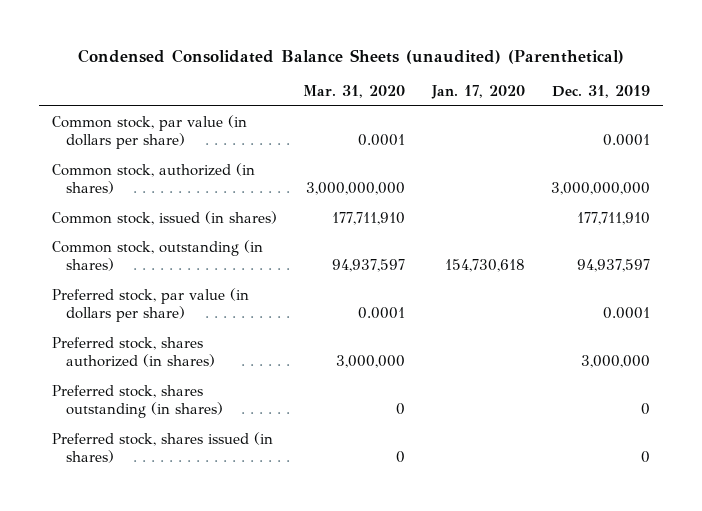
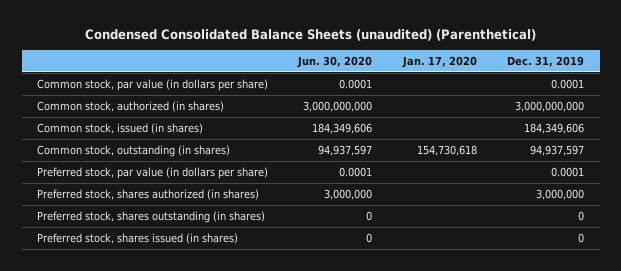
[303,85,406,99] Mar. 31, 2020 -> none
none -> [297,55,373,68] Jun. 30, 2020
[576,211,650,225] 177,711,910 -> [524,123,585,135] 184,349,606

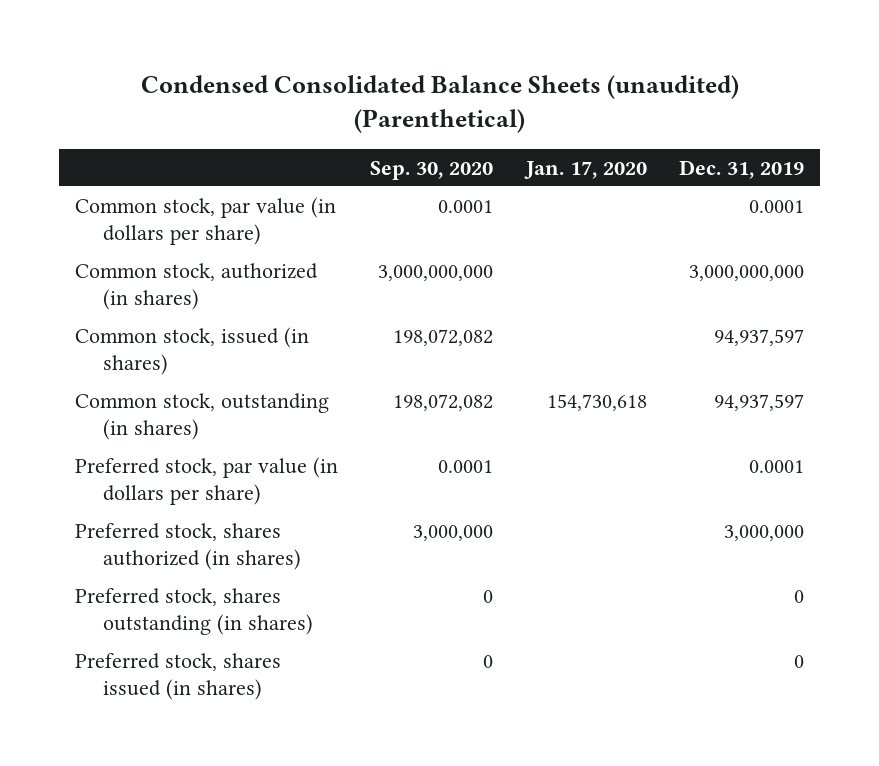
[297,55,373,68] Jun. 30, 2020 -> none
none -> [370,160,494,180] Sep. 30, 2020
[524,123,585,135] 184,349,606 -> [714,328,805,346] 94,937,597

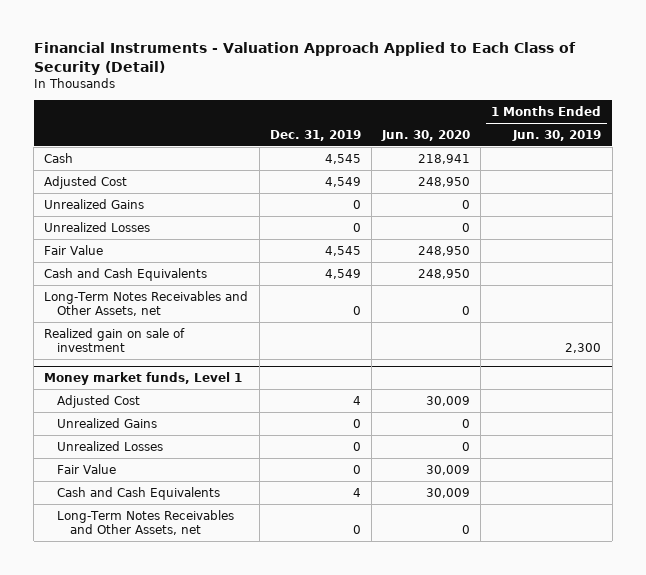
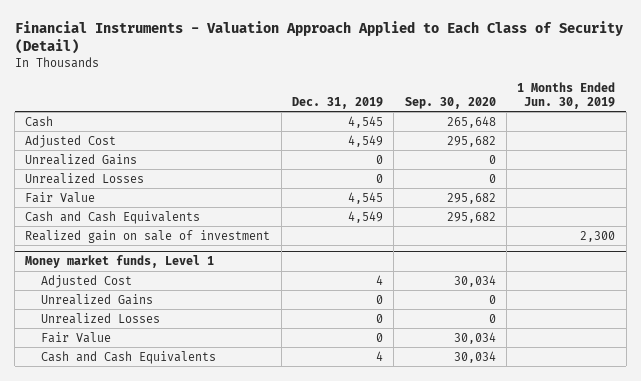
[381,129,471,141] Jun. 30, 2020 -> none
none -> [404,96,496,109] Sep. 30, 2020
[44,290,249,317] Long-Term Notes Receivables and Other Assets, net -> none
[57,509,235,536] Long-Term Notes Receivables and Other Assets, net -> none

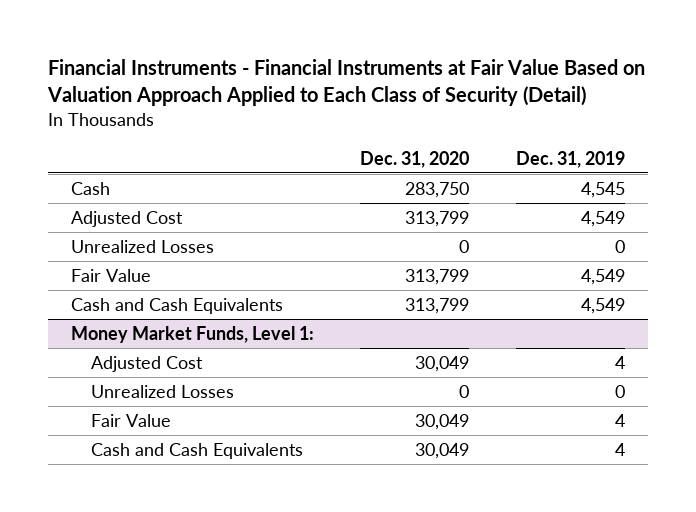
[14,20,623,55] Financial Instruments - Valuation Approach Applied to Each Class of Security (Detail) -> [46,59,645,107] Financial Instruments - Financial Instruments at Fair Value Based on Valuation Approach Applied to Each Class of Security (Detail)
[404,96,496,109] Sep. 30, 2020 -> none
[517,82,616,109] 1 Months Ended Jun. 30, 2019 -> none
none -> [360,150,470,168] Dec. 31, 2020
[25,153,138,165] Unrealized Gains -> none
[348,191,384,204] 4,545 -> [580,268,625,285] 4,549
[25,229,271,243] Realized gain on sale of investment -> none
[25,255,215,269] Money market funds, Level 1 -> [71,325,315,343] Money Market Funds, Level 1:
[41,293,154,305] Unrealized Gains -> none
[376,332,384,342] 0 -> [614,413,625,427] 4

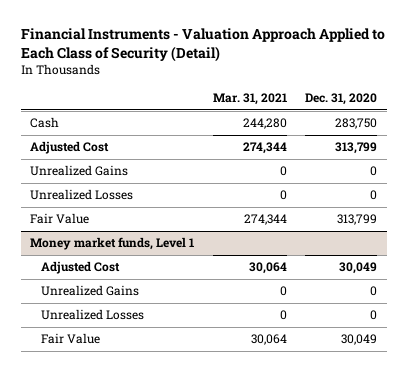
[46,59,645,107] Financial Instruments - Financial Instruments at Fair Value Based on Valuation Approach Applied to Each Class of Security (Detail) -> [20,28,385,62] Financial Instruments - Valuation Approach Applied to Each Class of Security (Detail)
[515,150,625,168] Dec. 31, 2019 -> none
none -> [212,93,287,106] Mar. 31, 2021
none -> [30,165,129,177] Unrealized Gains
[71,297,284,314] Cash and Cash Equivalents -> none
[71,325,315,343] Money Market Funds, Level 1: -> [30,237,195,251] Money market funds, Level 1
none -> [40,285,139,297] Unrealized Gains
[90,442,303,459] Cash and Cash Equivalents -> none

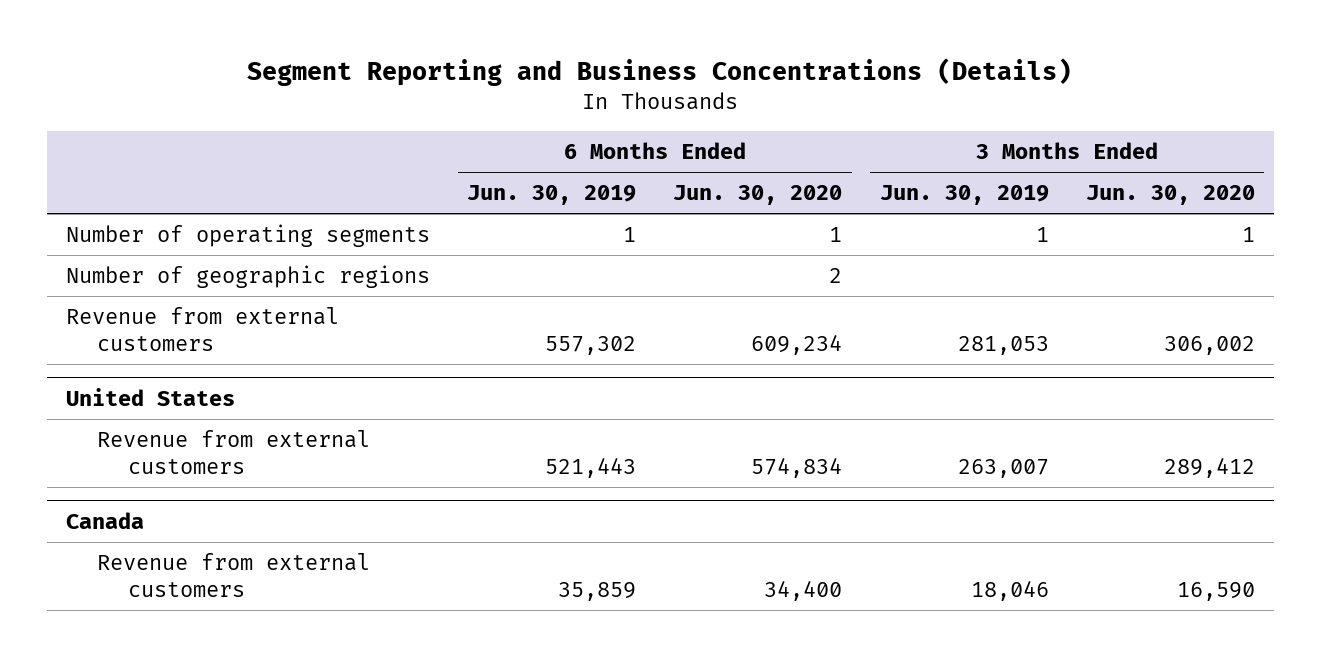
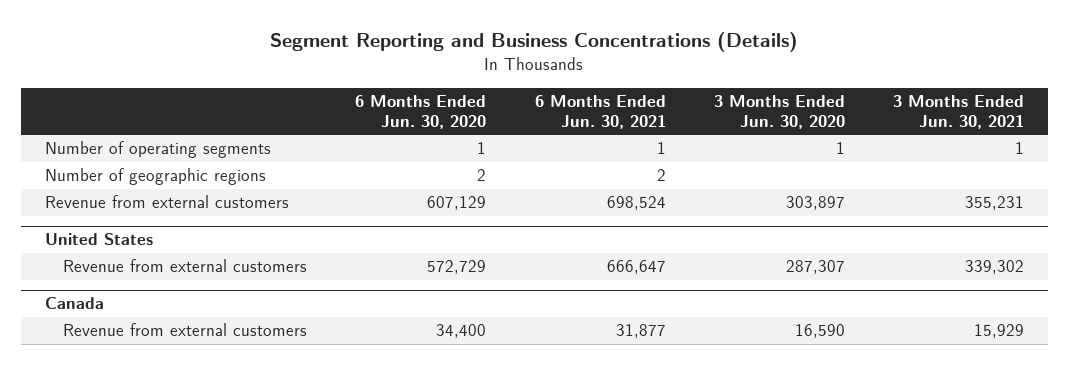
[467,185,637,206] Jun. 30, 2019 -> none
[879,185,1049,206] Jun. 30, 2019 -> none
none -> [534,95,666,130] 6 Months Ended Jun. 30, 2021
none -> [892,95,1024,130] 3 Months Ended Jun. 30, 2021
[751,335,843,356] 609,234 -> [427,196,487,211] 607,129
[1164,336,1256,356] 306,002 -> [785,196,845,211] 303,897
[751,458,843,479] 574,834 -> [427,260,487,275] 572,729
[1164,458,1256,479] 289,412 -> [785,260,845,275] 287,307

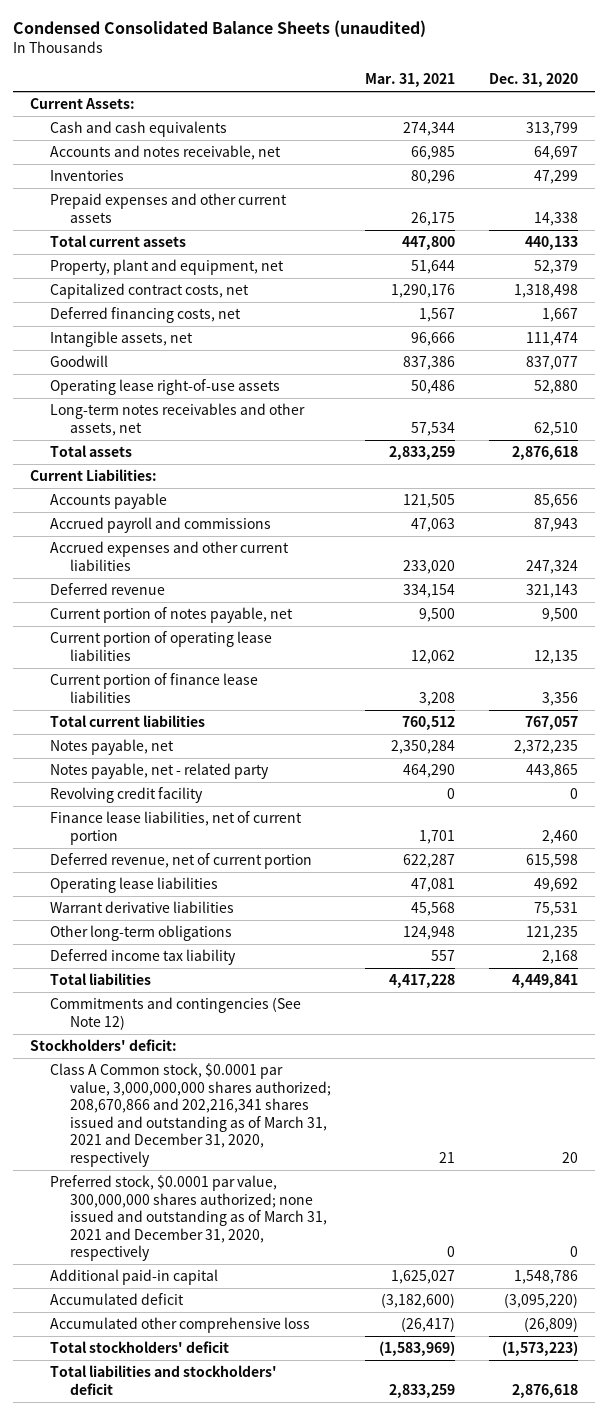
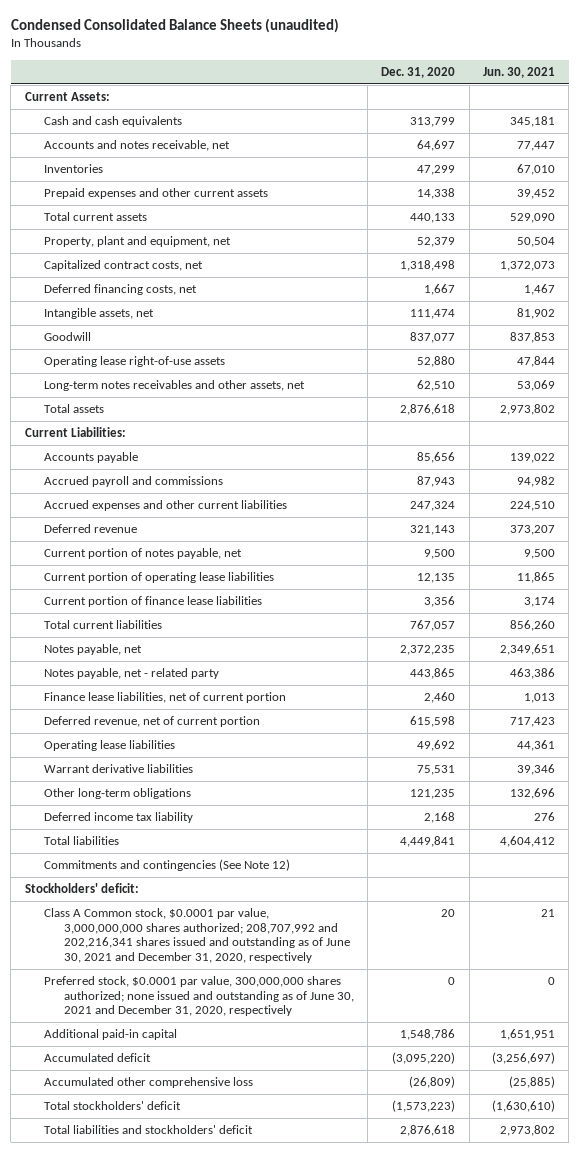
[364,73,455,88] Mar. 31, 2021 -> none
none -> [482,66,555,78] Jun. 30, 2021
[49,787,203,804] Revolving credit facility -> none
[49,1063,331,1168] Class A Common stock, $0.0001 par value, 3,000,000,000 shares authorized; 208,670,866 and 202,216,341 shares issued and outstanding as of March 31, 2021 and December 31, 2020, respectively -> [44,908,350,964] Class A Common stock, $0.0001 par value, 3,000,000,000 shares authorized; 208,707,992 and 202,216,341 shares issued and outstanding as of June 30, 2021 and December 31, 2020, respectively
[49,1175,327,1262] Preferred stock, $0.0001 par value, 300,000,000 shares authorized; none issued and outstanding as of March 31, 2021 and December 31, 2020, respectively -> [44,976,354,1017] Preferred stock, $0.0001 par value, 300,000,000 shares authorized; none issued and outstanding as of June 30, 2021 and December 31, 2020, respectively

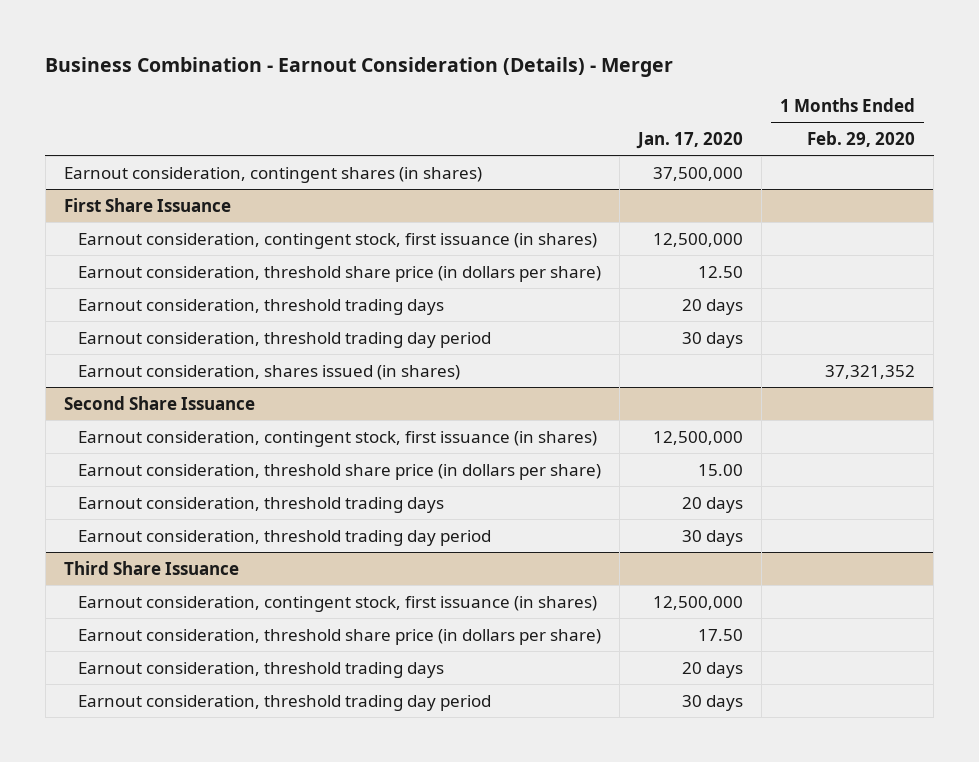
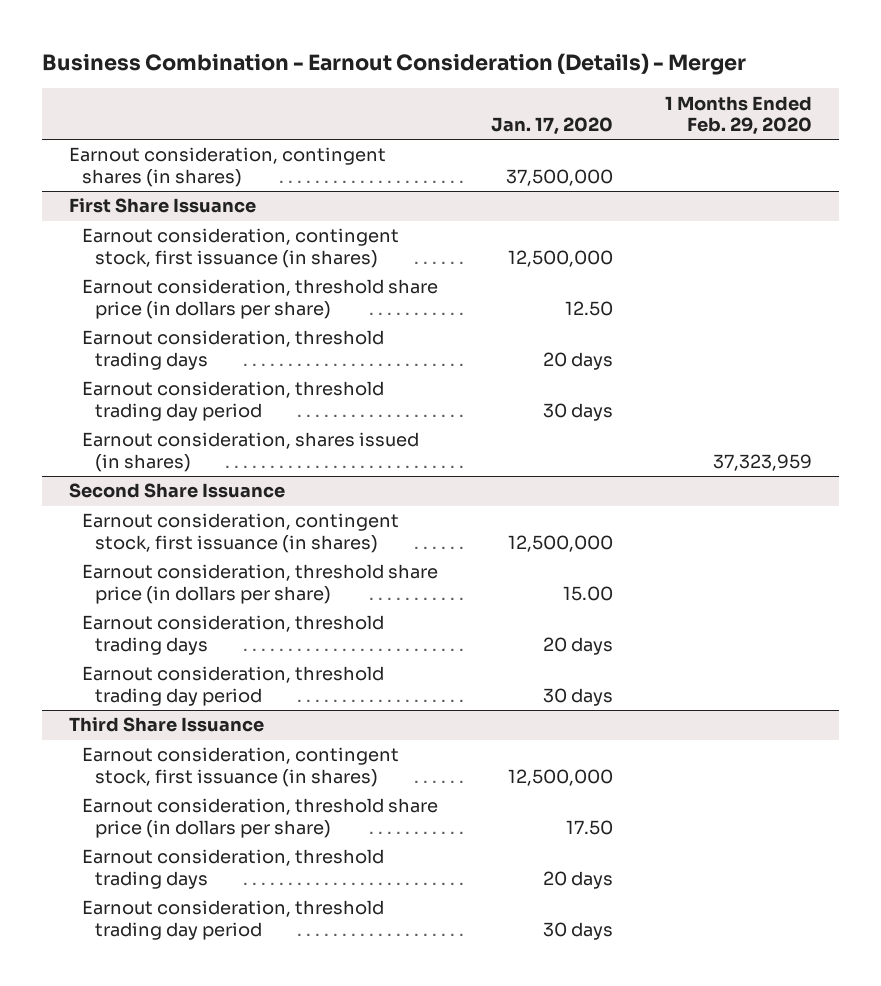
[825,364,916,379] 37,321,352 -> [713,453,813,471] 37,323,959

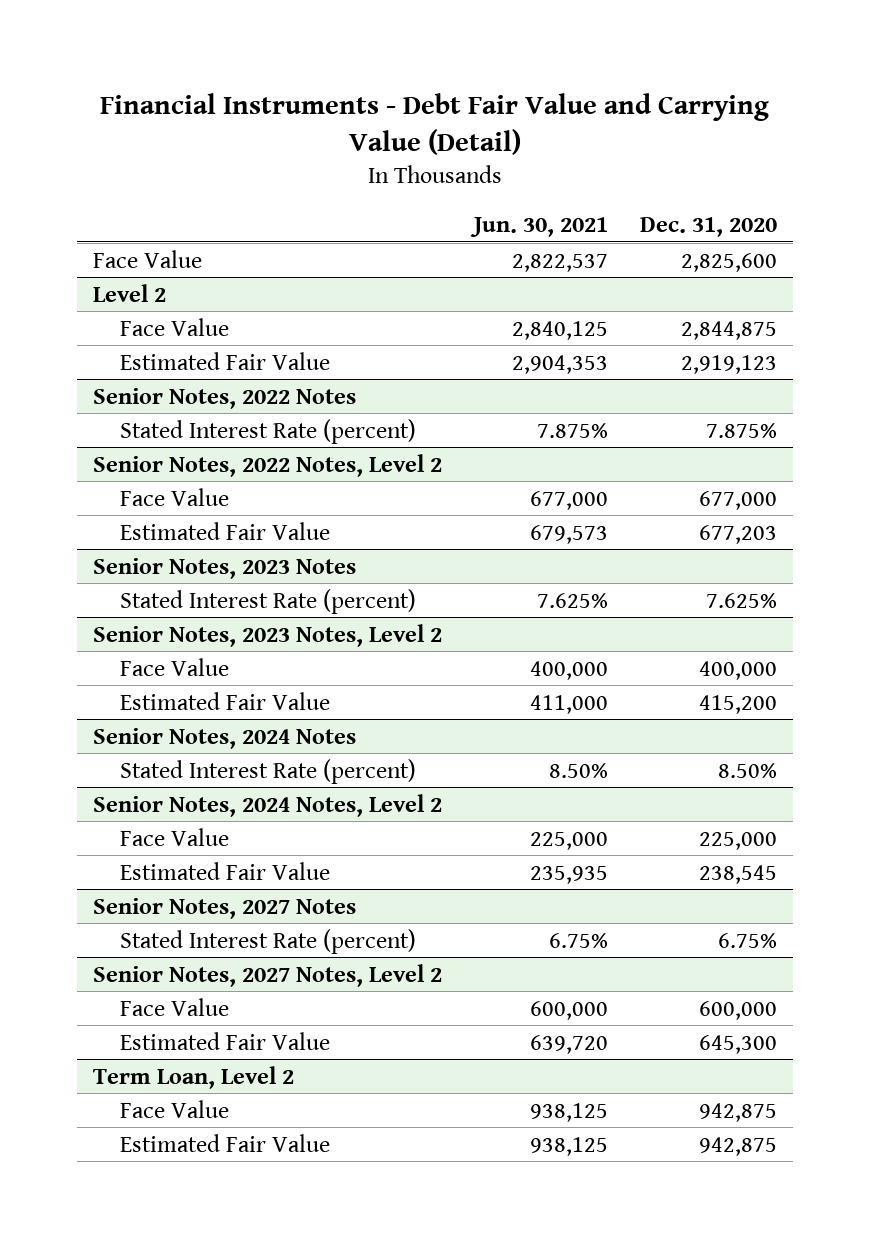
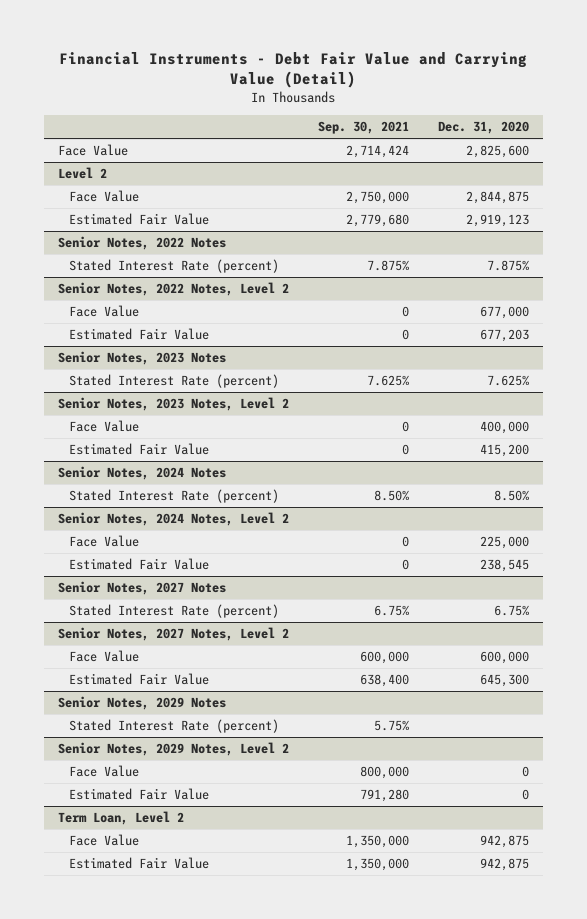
[470,216,609,237] Jun. 30, 2021 -> none
none -> [317,121,409,135] Sep. 30, 2021
none -> [58,696,227,711] Senior Notes, 2029 Notes
none -> [68,719,279,734] Stated Interest Rate (percent)
none -> [58,742,290,757] Senior Notes, 2029 Notes, Level 2
none -> [68,765,139,778] Face Value
none -> [68,788,209,801] Estimated Fair Value

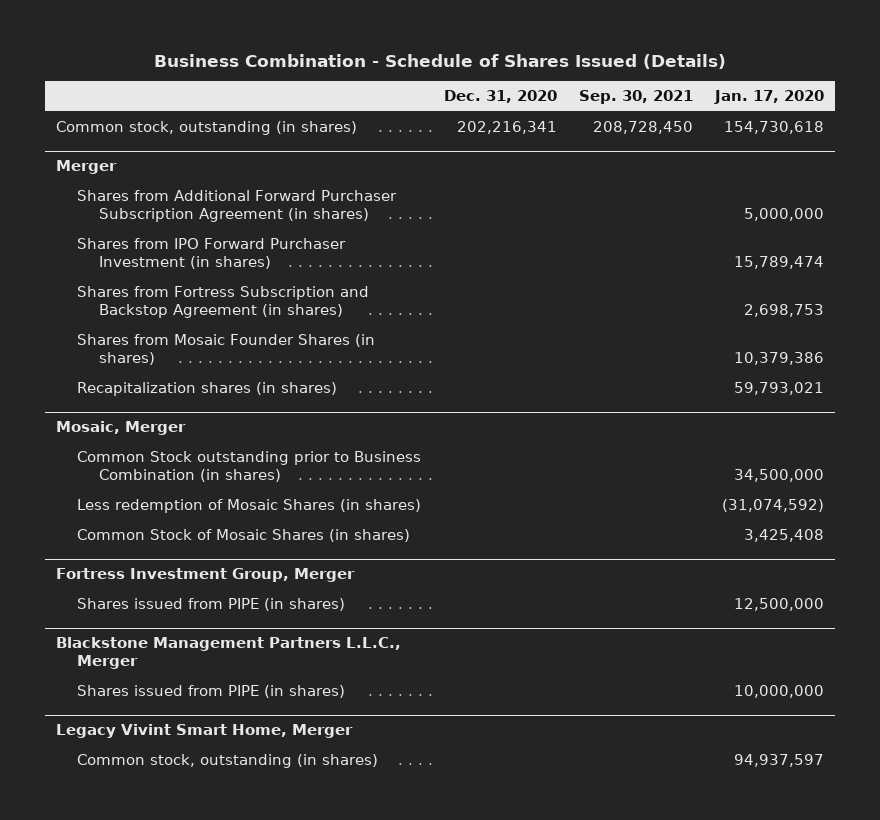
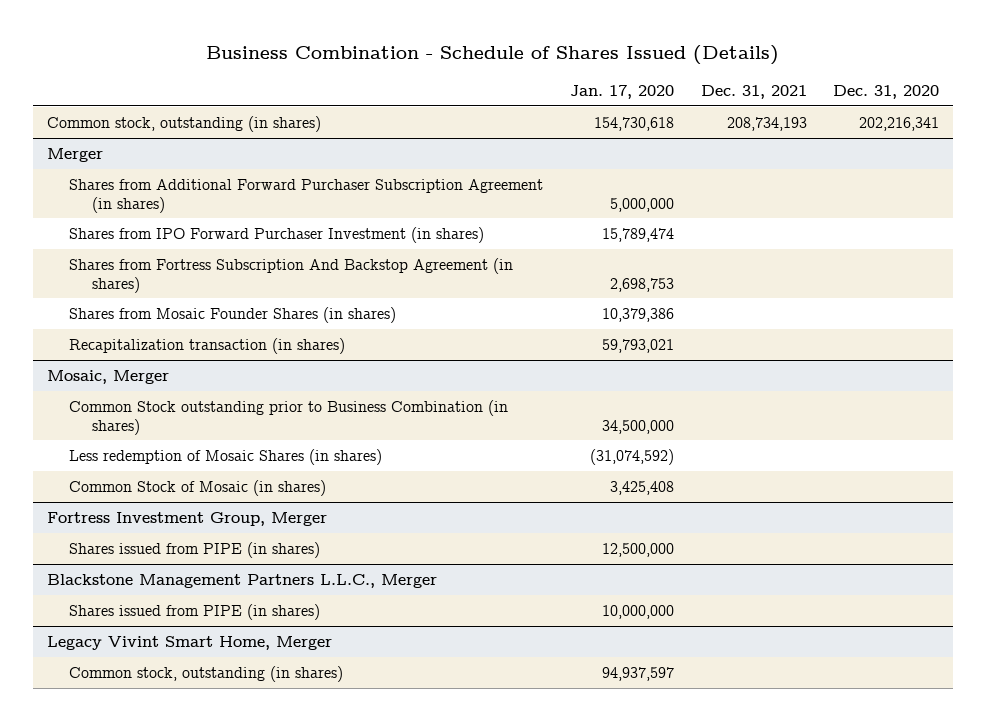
[579,89,694,104] Sep. 30, 2021 -> none
none -> [700,84,807,99] Dec. 31, 2021
[77,285,370,319] Shares from Fortress Subscription and Backstop Agreement (in shares) -> [69,257,514,293] Shares from Fortress Subscription And Backstop Agreement (in shares)
[77,381,338,396] Recapitalization shares (in shares) -> [69,337,346,354] Recapitalization transaction (in shares)
[77,528,411,542] Common Stock of Mosaic Shares (in shares) -> [69,479,327,496] Common Stock of Mosaic (in shares)

